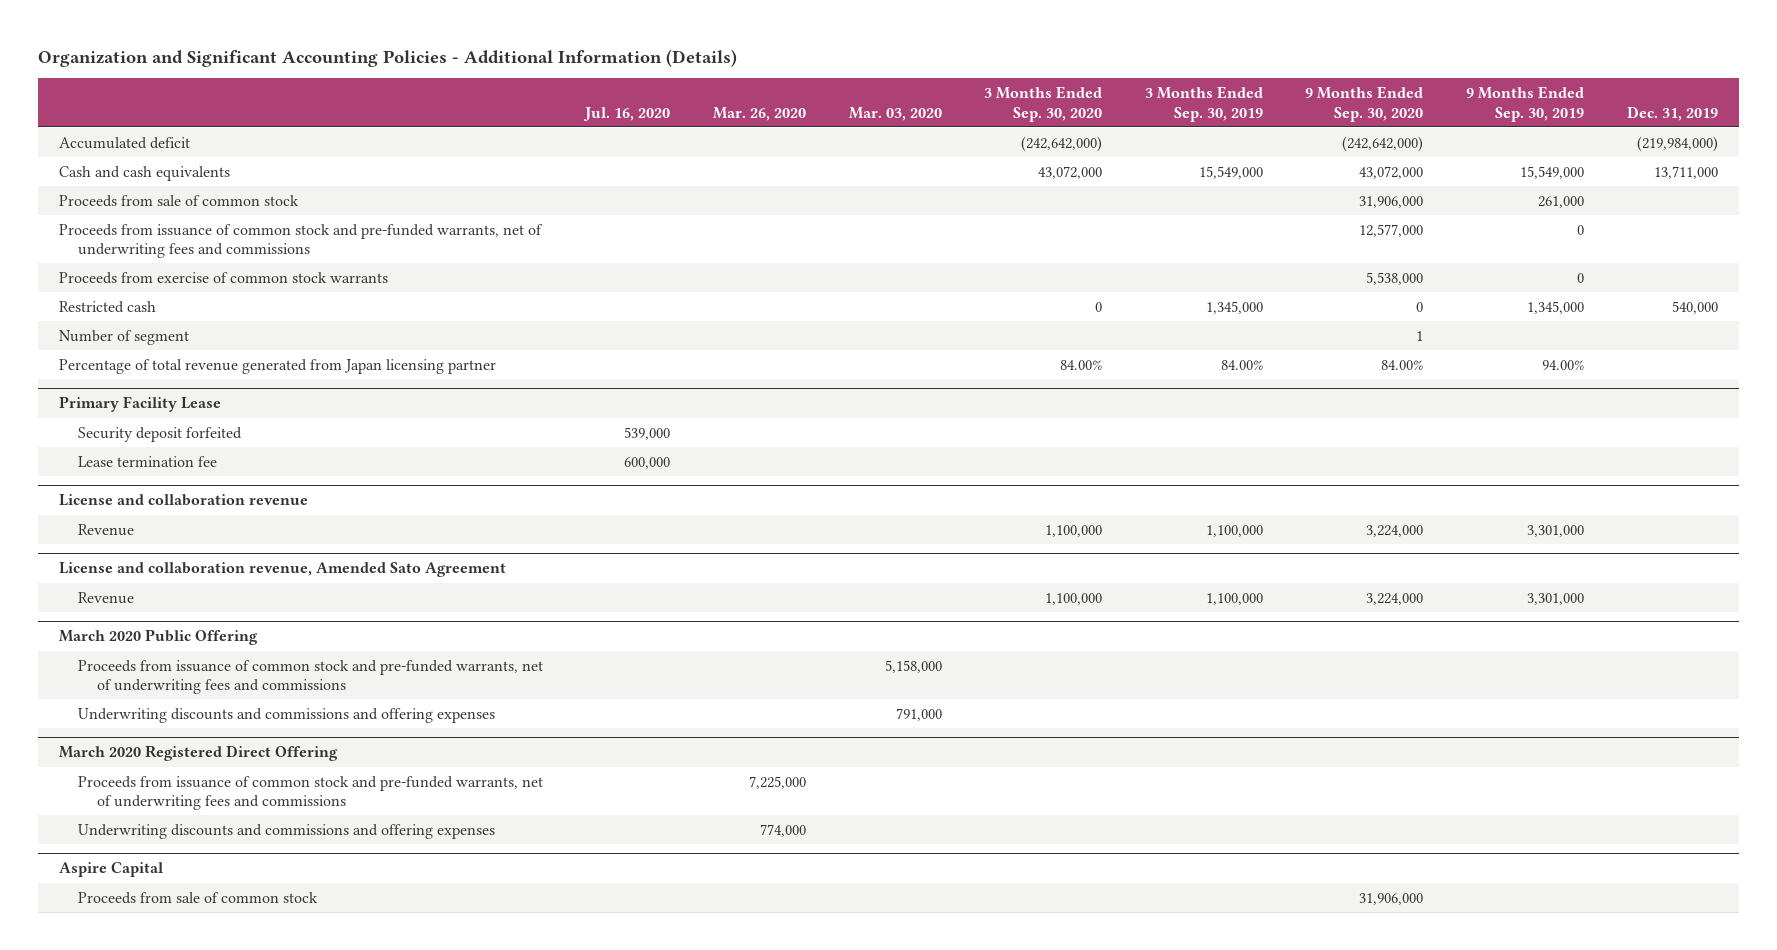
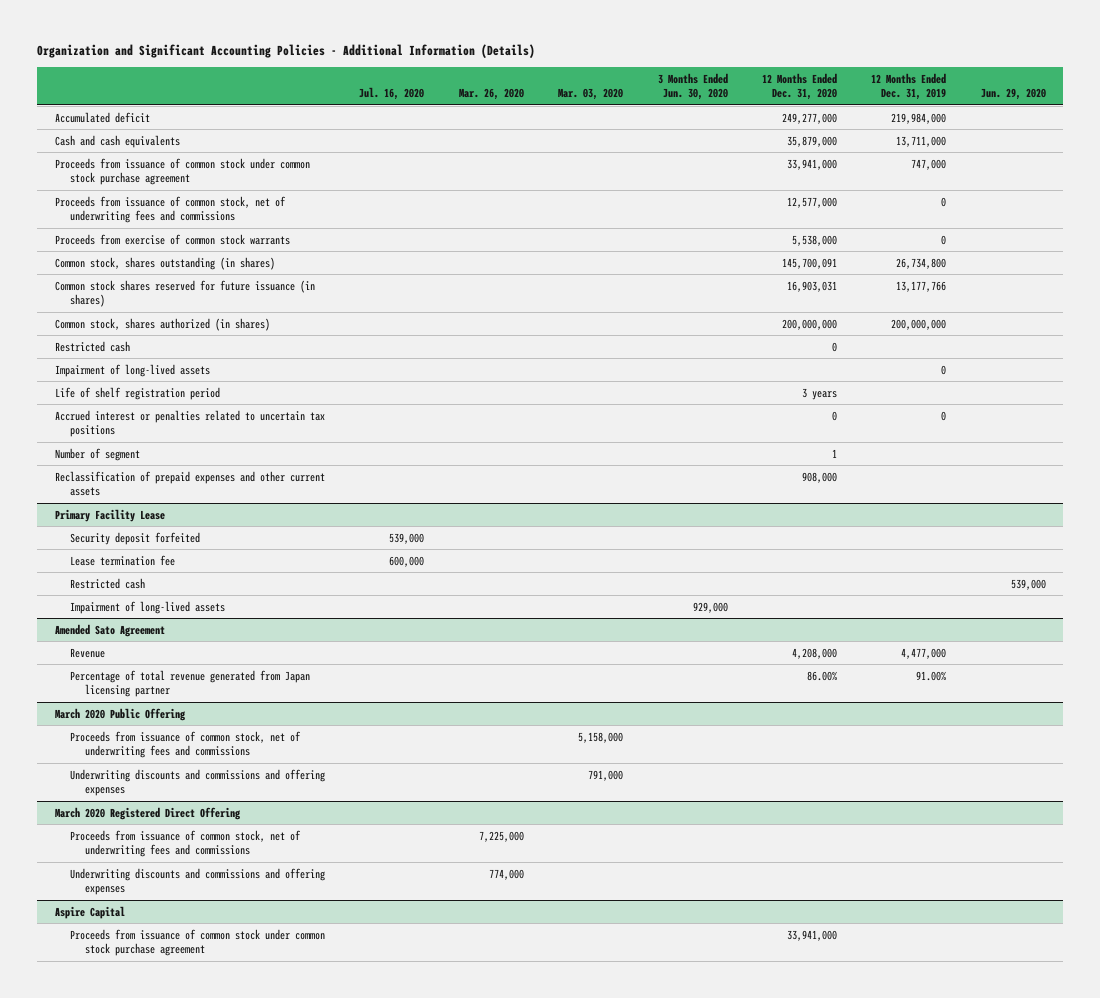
[984,85,1103,122] 3 Months Ended Sep. 30, 2020 -> none
[1144,85,1263,122] 3 Months Ended Sep. 30, 2019 -> none
[1305,85,1424,122] 9 Months Ended Sep. 30, 2020 -> none
[1466,85,1585,122] 9 Months Ended Sep. 30, 2019 -> none
[1626,105,1718,121] Dec. 31, 2019 -> none
none -> [657,72,728,101] 3 Months Ended Jun. 30, 2020
none -> [761,72,837,101] 12 Months Ended Dec. 31, 2020
none -> [871,72,947,101] 12 Months Ended Dec. 31, 2019
none -> [980,88,1046,101] Jun. 29, 2020
[59,194,300,207] Proceeds from sale of common stock -> [54,157,310,186] Proceeds from issuance of common stock under common stock purchase agreement
[59,223,544,259] Proceeds from issuance of common stock and pre-funded warrants, net of underwriting fees and commissions -> [54,195,286,224] Proceeds from issuance of common stock, net of underwriting fees and commissions
none -> [54,256,275,270] Common stock, shares outstanding (in shares)
none -> [54,279,315,308] Common stock shares reserved for future issuance (in shares)
none -> [54,317,270,331] Common stock, shares authorized (in shares)
none -> [54,363,210,377] Impairment of long-lived assets
none -> [54,386,220,400] Life of shelf registration period
none -> [54,409,325,438] Accrued interest or penalties related to uncertain tax positions
[59,358,497,374] Percentage of total revenue generated from Japan licensing partner -> none
none -> [54,470,325,497] Reclassification of prepaid expenses and other current assets
[59,494,309,507] License and collaboration revenue -> none
[77,523,134,536] Revenue -> none
none -> [70,577,146,589] Restricted cash
none -> [70,600,226,614] Impairment of long-lived assets
[59,562,507,578] License and collaboration revenue, Amended Sato Agreement -> [54,623,165,637] Amended Sato Agreement
none -> [70,669,311,698] Percentage of total revenue generated from Japan licensing partner
[77,659,543,695] Proceeds from issuance of common stock and pre-funded warrants, net of underwriting fees and commissions -> [70,730,302,759] Proceeds from issuance of common stock, net of underwriting fees and commissions
[77,775,543,811] Proceeds from issuance of common stock and pre-funded warrants, net of underwriting fees and commissions -> [70,829,302,858] Proceeds from issuance of common stock, net of underwriting fees and commissions
[77,891,318,904] Proceeds from sale of common stock -> [70,928,326,957] Proceeds from issuance of common stock under common stock purchase agreement

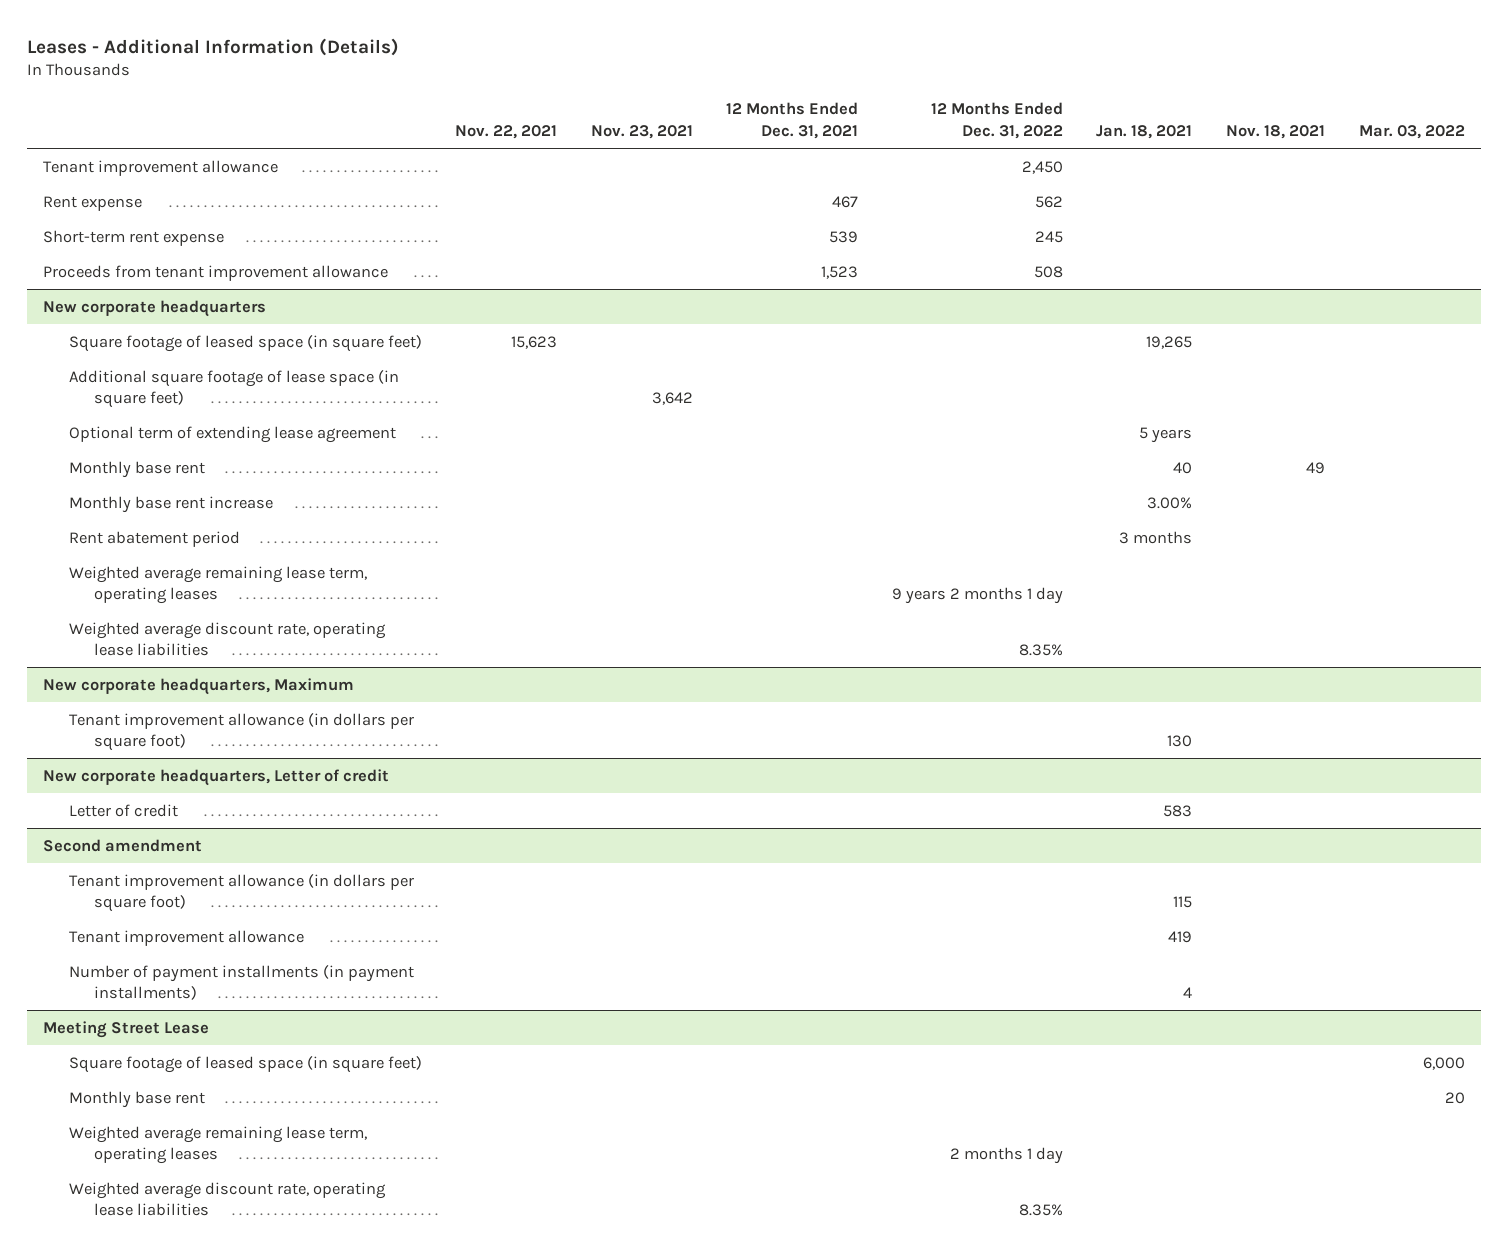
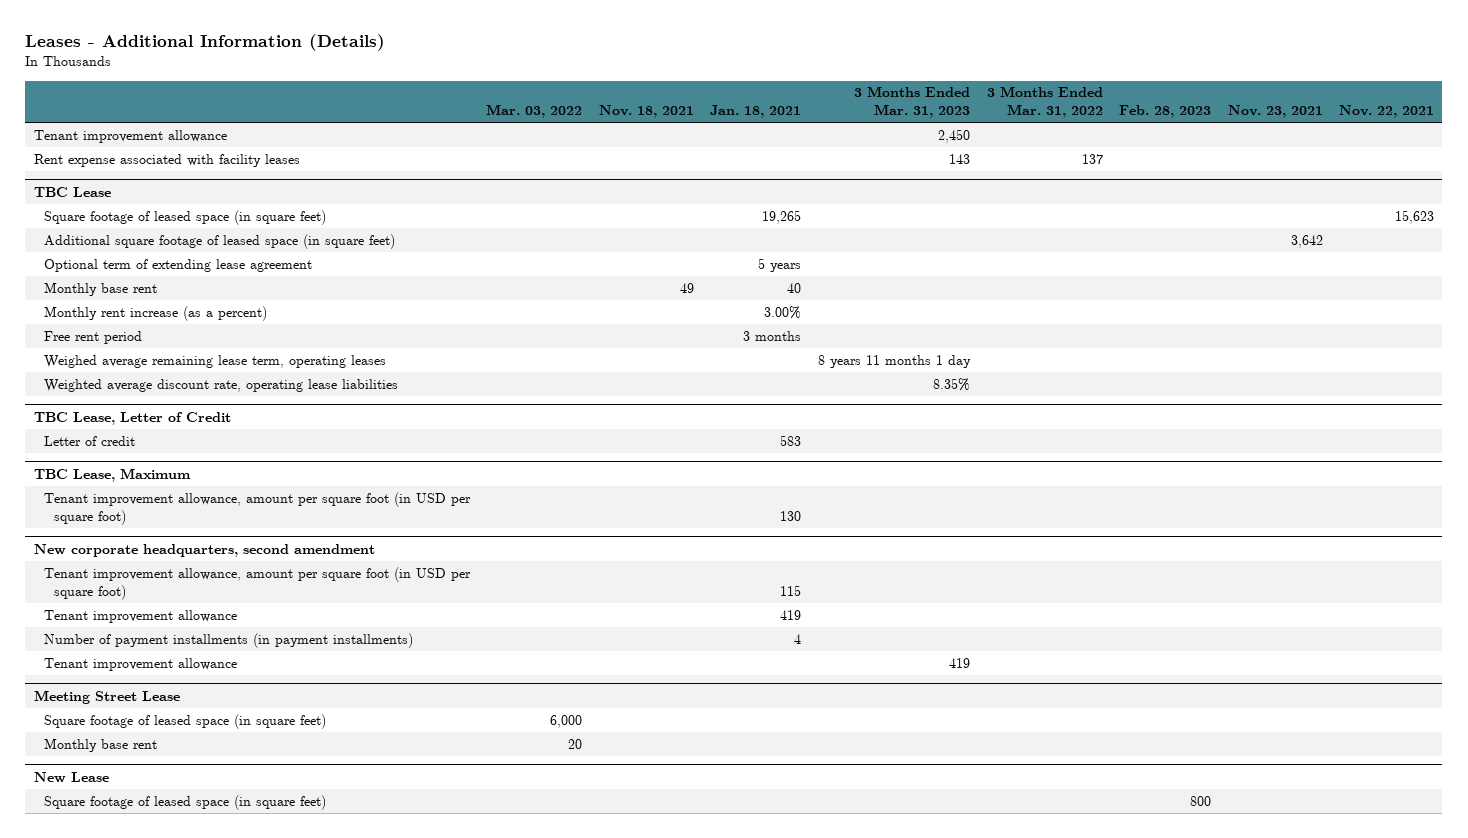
[726,102,859,140] 12 Months Ended Dec. 31, 2021 -> none
[930,102,1063,140] 12 Months Ended Dec. 31, 2022 -> none
none -> [853,86,970,119] 3 Months Ended Mar. 31, 2023
none -> [986,86,1103,119] 3 Months Ended Mar. 31, 2022
none -> [1119,105,1212,119] Feb. 28, 2023
[43,229,225,246] Short-term rent expense -> none
[43,264,389,281] Proceeds from tenant improvement allowance -> none
[43,195,143,211] Rent expense -> [33,153,300,167] Rent expense associated with facility leases
[43,299,267,317] New corporate headquarters -> [33,186,111,197] TBC Lease
[68,369,399,409] Additional square footage of lease space (in square feet) -> [43,233,395,249] Additional square footage of leased space (in square feet)
[68,495,273,513] Monthly base rent increase -> [43,305,267,321] Monthly rent increase (as a percent)
[68,530,240,547] Rent abatement period -> [43,330,142,344] Free rent period
[68,565,367,605] Weighted average remaining lease term, operating leases -> [43,354,386,368] Weighed average remaining lease term, operating leases
[43,677,355,695] New corporate headquarters, Maximum -> none
[68,712,414,752] Tenant improvement allowance (in dollars per square foot) -> none
[43,768,390,786] New corporate headquarters, Letter of credit -> [33,411,231,425] TBC Lease, Letter of Credit
none -> [33,467,191,482] TBC Lease, Maximum
none -> [43,491,471,525] Tenant improvement allowance, amount per square foot (in USD per square foot)
[43,838,203,852] Second amendment -> [33,543,375,557] New corporate headquarters, second amendment
[68,873,414,913] Tenant improvement allowance (in dollars per square foot) -> [43,566,471,600] Tenant improvement allowance, amount per square foot (in USD per square foot)
none -> [43,657,237,671] Tenant improvement allowance
[68,1125,367,1165] Weighted average remaining lease term, operating leases -> none
[68,1181,386,1217] Weighted average discount rate, operating lease liabilities -> none
none -> [33,771,109,783] New Lease
none -> [43,794,326,810] Square footage of leased space (in square feet)

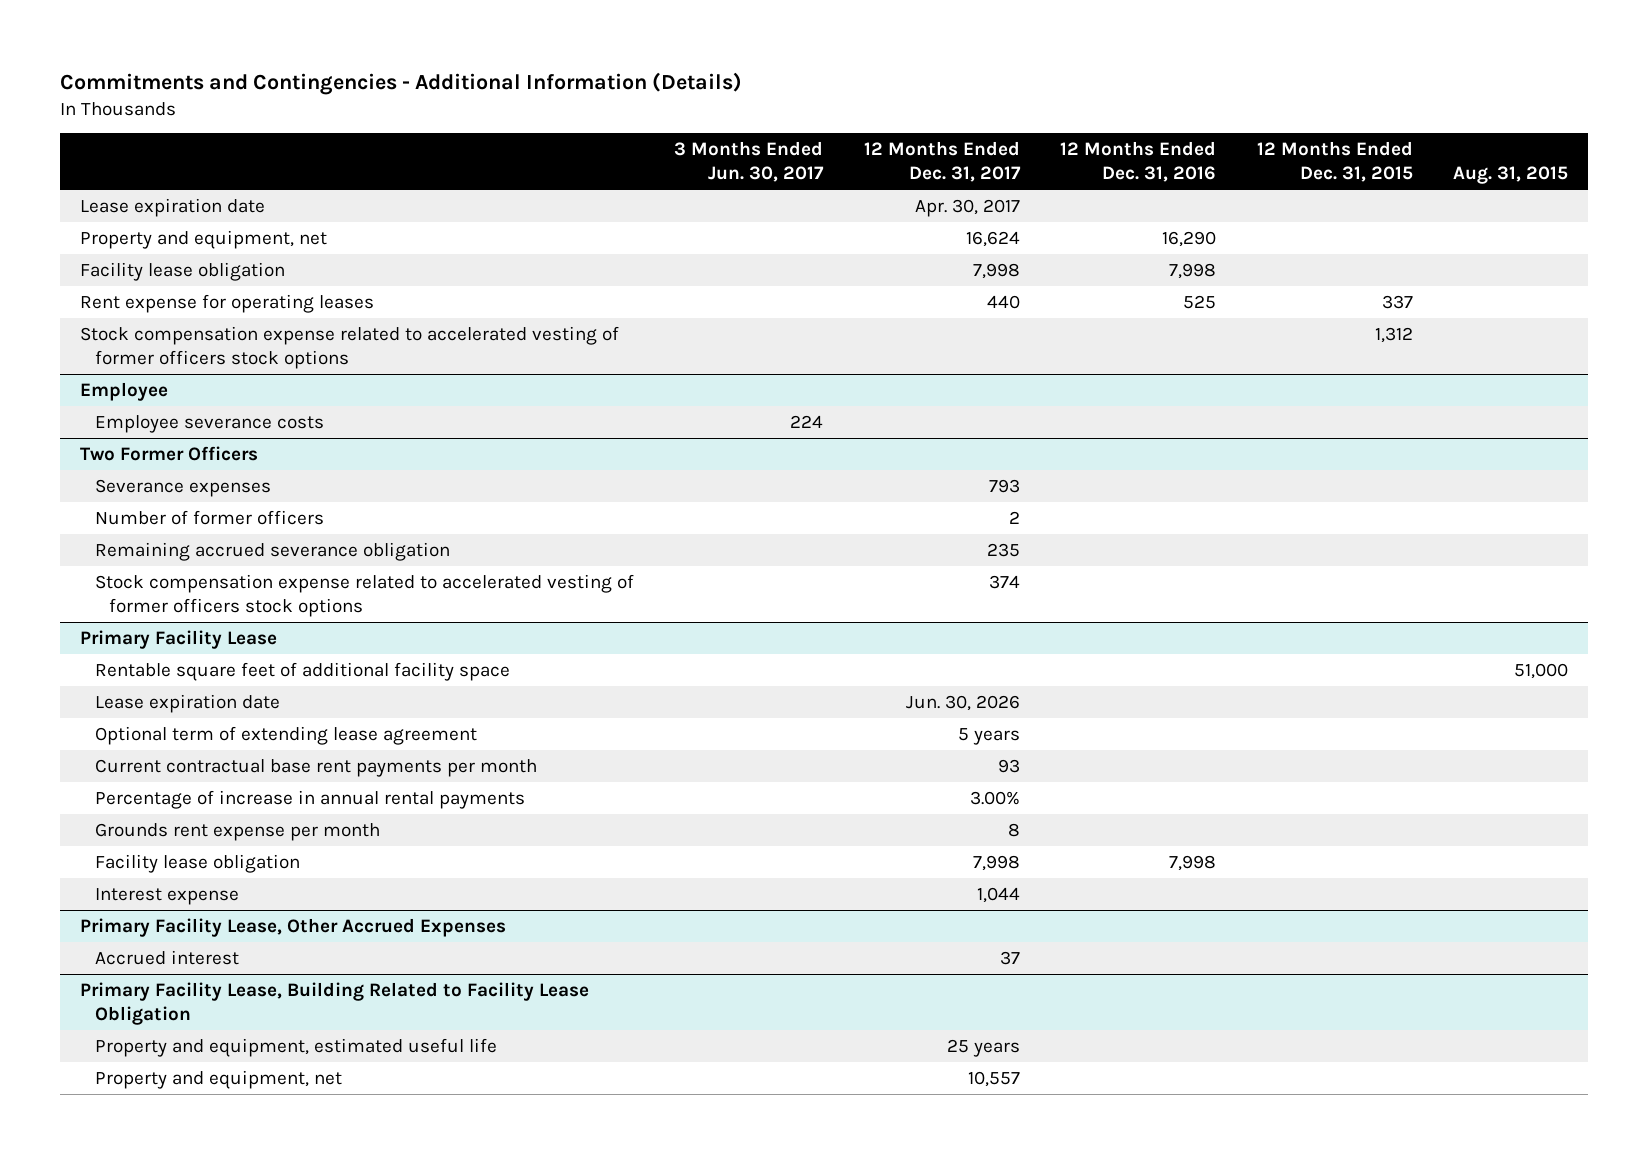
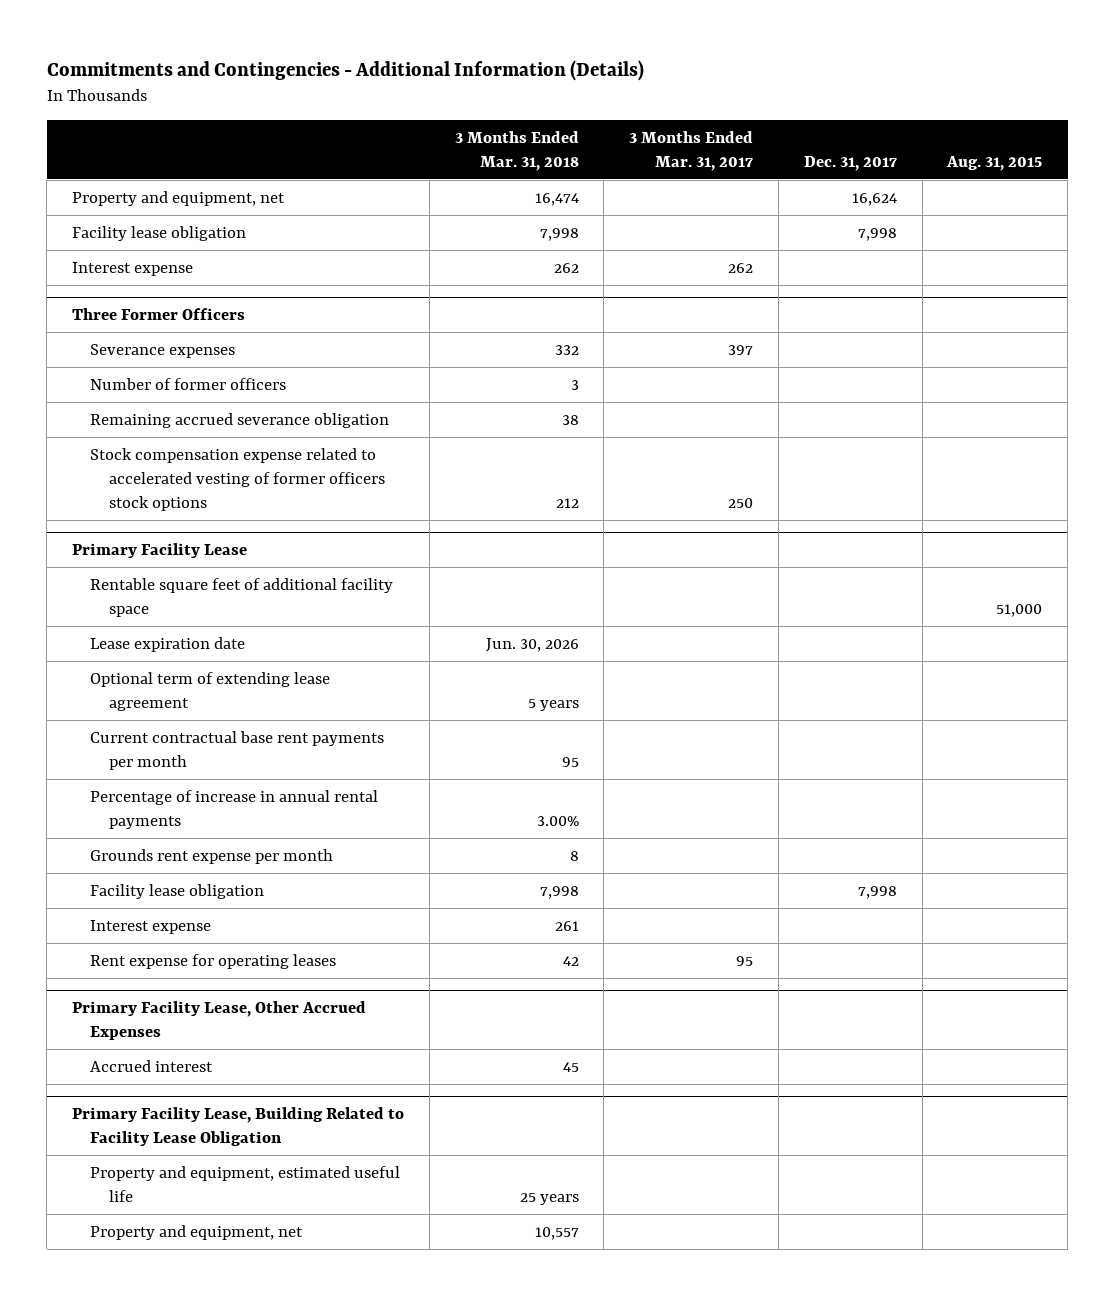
[674,141,825,183] 3 Months Ended Jun. 30, 2017 -> none
[863,141,1021,183] 12 Months Ended Dec. 31, 2017 -> none
[1060,141,1217,183] 12 Months Ended Dec. 31, 2016 -> none
[1256,141,1413,183] 12 Months Ended Dec. 31, 2015 -> none
none -> [454,130,579,171] 3 Months Ended Mar. 31, 2018
none -> [629,130,754,171] 3 Months Ended Mar. 31, 2017
none -> [803,155,897,171] Dec. 31, 2017
[80,198,266,218] Lease expiration date -> none
[80,294,375,314] Rent expense for operating leases -> none
[80,326,620,369] Stock compensation expense related to accelerated vesting of former officers stock options -> none
[80,382,169,402] Employee -> none
[94,415,324,434] Employee severance costs -> none
none -> [71,261,193,276] Interest expense
[80,446,259,462] Two Former Officers -> [71,307,245,320] Three Former Officers
none -> [90,953,337,969] Rent expense for operating leases

